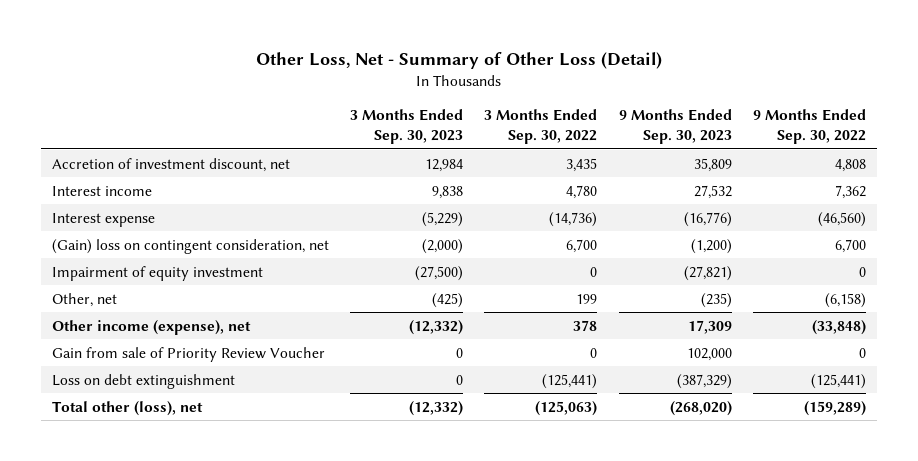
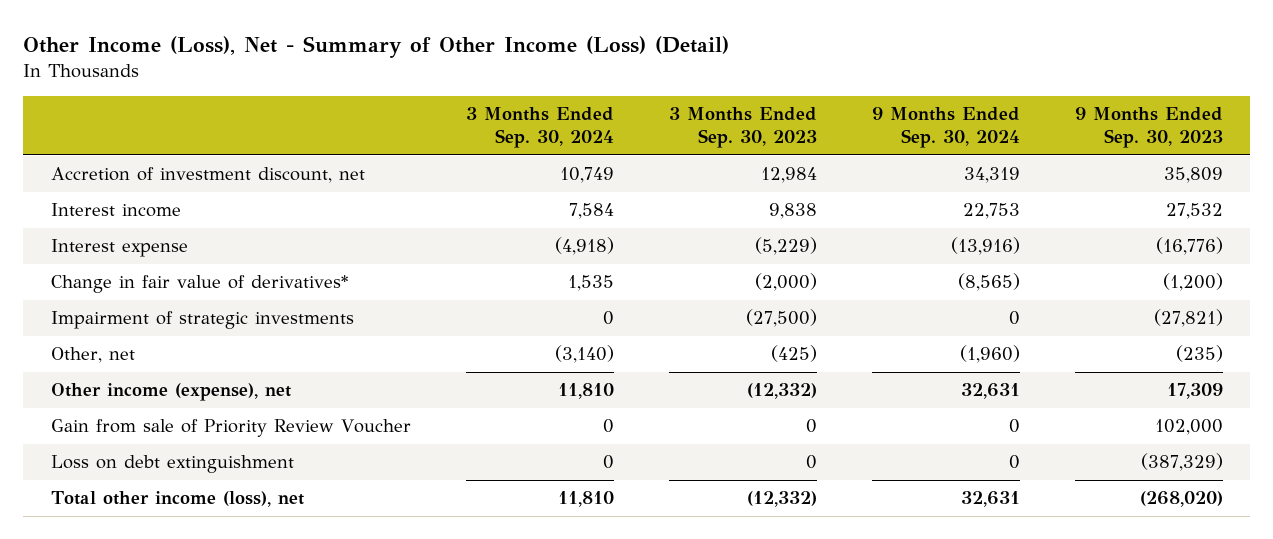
[255,52,662,70] Other Loss, Net - Summary of Other Loss (Detail) -> [23,36,730,59] Other Income (Loss), Net - Summary of Other Income (Loss) (Detail)
[484,109,598,145] 3 Months Ended Sep. 30, 2022 -> none
[753,109,867,145] 9 Months Ended Sep. 30, 2022 -> none
none -> [465,107,614,149] 3 Months Ended Sep. 30, 2024
none -> [871,107,1020,149] 9 Months Ended Sep. 30, 2024
[51,238,329,254] (Gain) loss on contingent consideration, net -> [50,275,348,294] Change in fair value of derivatives*
[51,265,263,281] Impairment of equity investment -> [50,311,354,330] Impairment of strategic investments
[51,400,203,416] Total other (loss), net -> [50,491,304,508] Total other income (loss), net

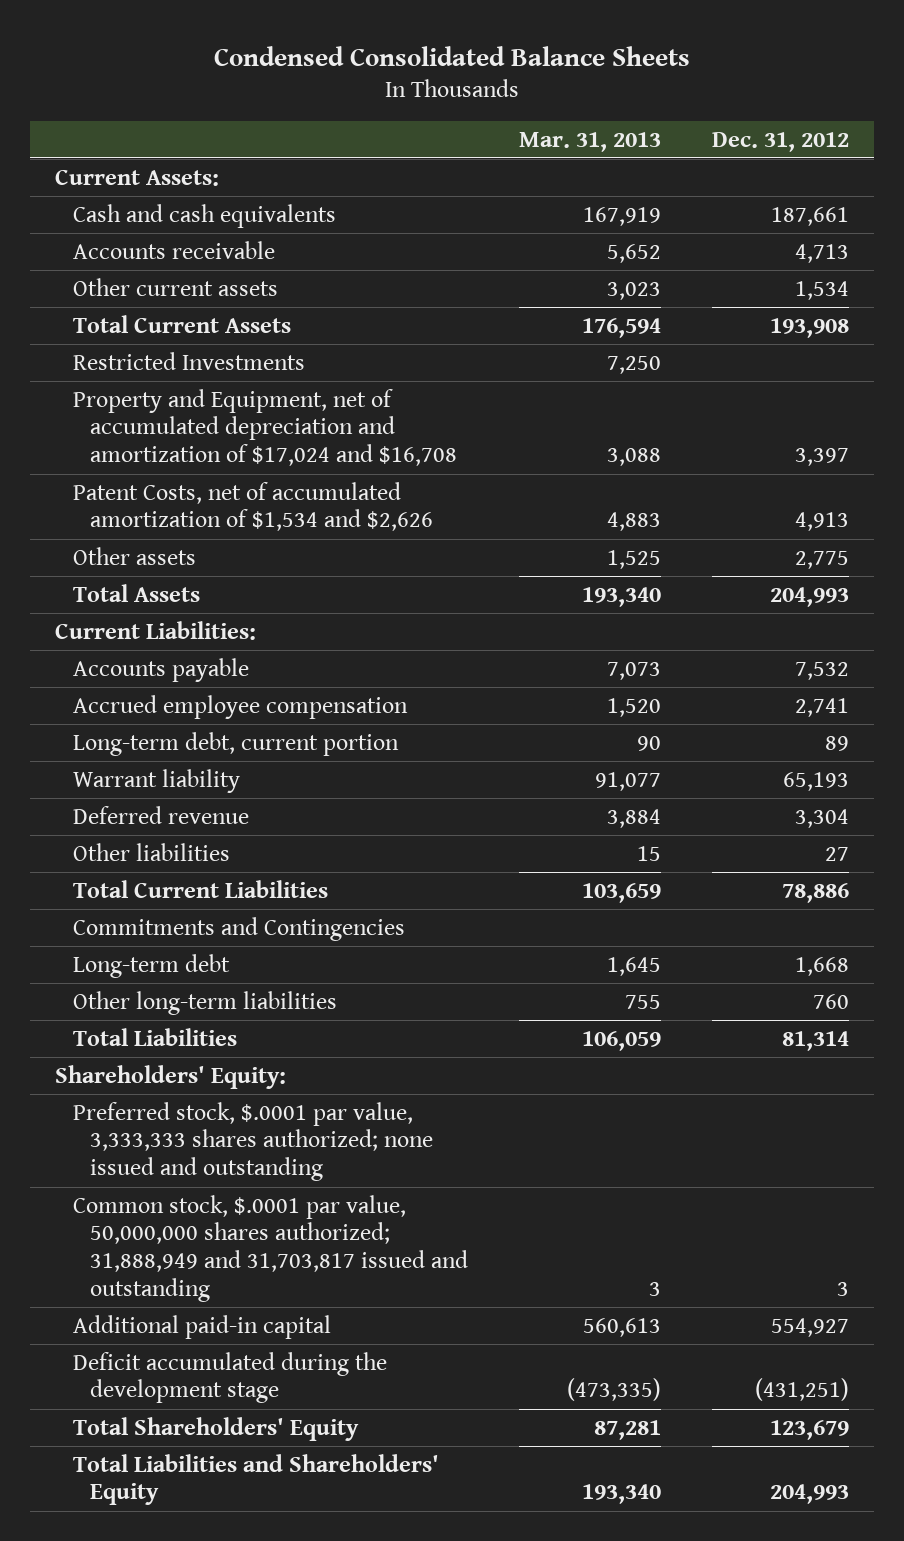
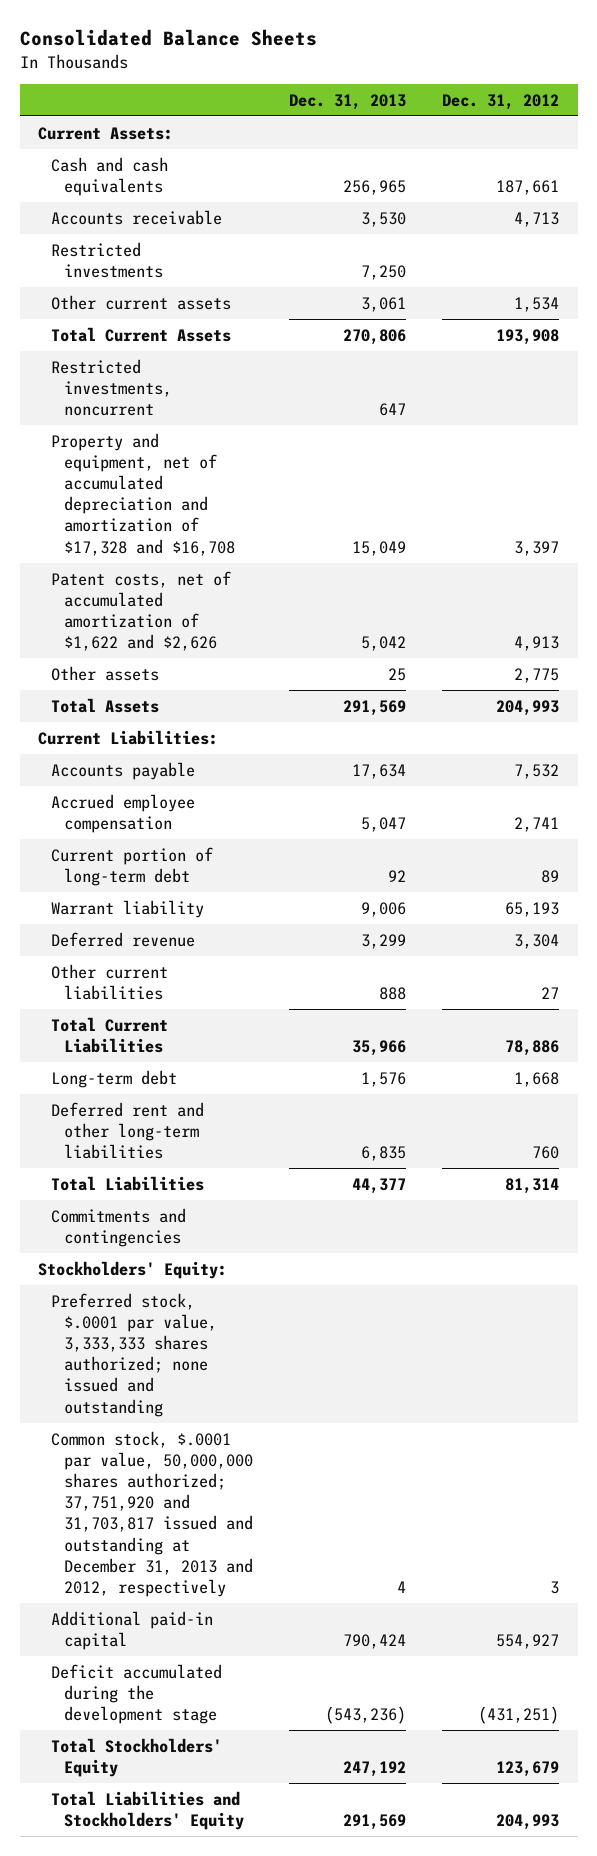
[213,45,690,66] Condensed Consolidated Balance Sheets -> [19,29,317,47] Consolidated Balance Sheets
[518,131,661,152] Mar. 31, 2013 -> none
none -> [289,93,407,110] Dec. 31, 2013
none -> [51,241,164,278] Restricted investments
[72,351,305,370] Restricted Investments -> [51,358,173,416] Restricted investments, noncurrent
[72,388,458,467] Property and Equipment, net of accumulated depreciation and amortization of $17,024 and $16,708 -> [51,432,236,556] Property and equipment, net of accumulated depreciation and amortization of $17,328 and $16,708
[72,481,434,532] Patent Costs, net of accumulated amortization of $1,534 and $2,626 -> [51,570,232,652] Patent costs, net of accumulated amortization of $1,622 and $2,626
[72,731,399,756] Long-term debt, current portion -> [51,846,214,886] Current portion of long-term debt
[72,842,230,861] Other liabilities -> [51,963,169,1000] Other current liabilities
[72,916,405,941] Commitments and Contingencies -> none
[72,990,337,1015] Other long-term liabilities -> [51,1101,205,1159] Deferred rent and other long-term liabilities
none -> [51,1207,187,1247] Commitments and contingencies
[55,1064,287,1089] Shareholders' Equity: -> [38,1260,228,1279] Stockholders' Equity:
[72,1194,469,1302] Common stock, $.0001 par value, 50,000,000 shares authorized; 31,888,949 and 31,703,817 issued and outstanding -> [51,1430,254,1598] Common stock, $.0001 par value, 50,000,000 shares authorized; 37,751,920 and 31,703,817 issued and outstanding at December 31, 2013 and 2012, respectively
[72,1416,359,1441] Total Shareholders' Equity -> [51,1737,223,1777] Total Stockholders' Equity
[72,1453,439,1506] Total Liabilities and Shareholders' Equity -> [51,1790,245,1830] Total Liabilities and Stockholders' Equity

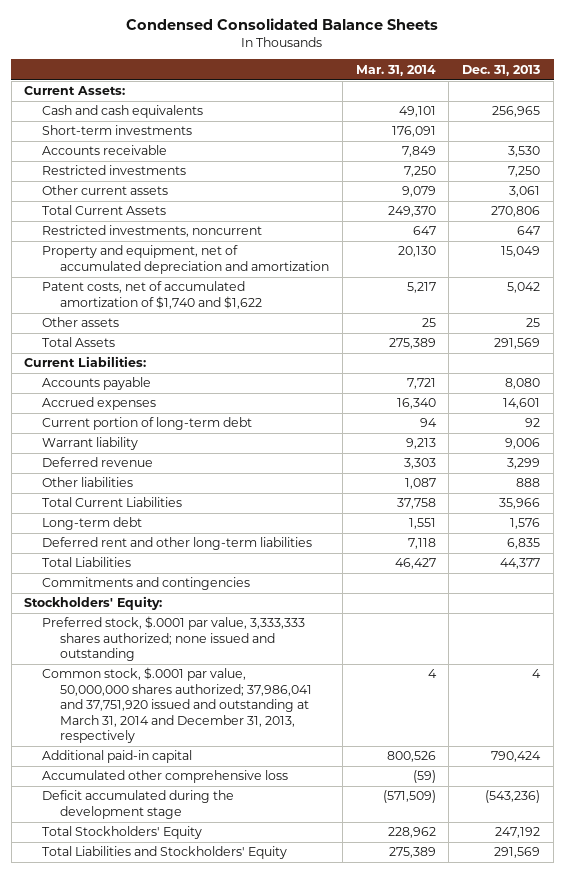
[19,29,317,47] Consolidated Balance Sheets -> [126,18,439,31] Condensed Consolidated Balance Sheets
[442,93,560,110] Dec. 31, 2012 -> none
none -> [355,64,436,76] Mar. 31, 2014
none -> [42,125,193,136] Short-term investments
[51,432,236,556] Property and equipment, net of accumulated depreciation and amortization of $17,328 and $16,708 -> [42,245,329,274] Property and equipment, net of accumulated depreciation and amortization
[51,570,232,652] Patent costs, net of accumulated amortization of $1,622 and $2,626 -> [42,281,262,309] Patent costs, net of accumulated amortization of $1,740 and $1,622
[51,793,196,833] Accrued employee compensation -> none
[352,763,407,779] 17,634 -> [505,378,541,390] 8,080
none -> [42,397,157,411] Accrued expenses
[51,963,169,1000] Other current liabilities -> [42,477,134,488] Other liabilities
[51,1430,254,1598] Common stock, $.0001 par value, 50,000,000 shares authorized; 37,751,920 and 31,703,817 issued and outstanding at December 31, 2013 and 2012, respectively -> [42,667,312,744] Common stock, $.0001 par value, 50,000,000 shares authorized; 37,986,041 and 37,751,920 issued and outstanding at March 31, 2014 and December 31, 2013, respectively
none -> [42,770,289,784] Accumulated other comprehensive loss

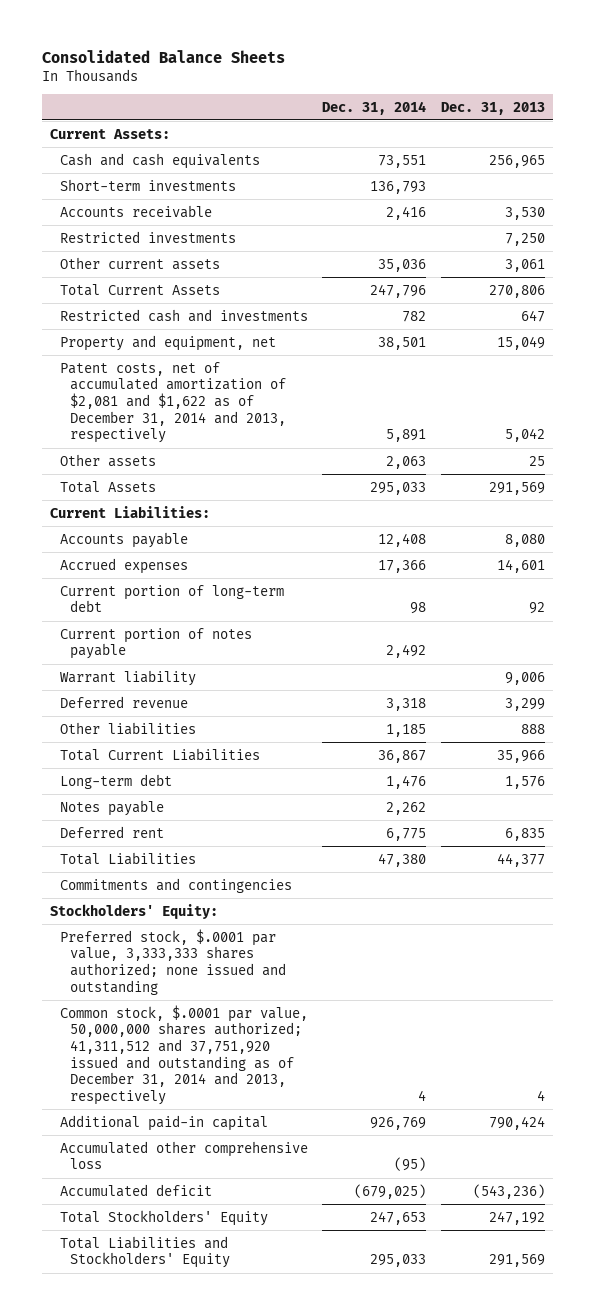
[126,18,439,31] Condensed Consolidated Balance Sheets -> [42,49,286,63] Consolidated Balance Sheets
[355,64,436,76] Mar. 31, 2014 -> none
none -> [322,100,427,115] Dec. 31, 2014
[42,225,263,238] Restricted investments, noncurrent -> [59,308,308,322] Restricted cash and investments
[42,245,329,274] Property and equipment, net of accumulated depreciation and amortization -> [59,334,276,351] Property and equipment, net
[42,281,262,309] Patent costs, net of accumulated amortization of $1,740 and $1,622 -> [59,361,286,444] Patent costs, net of accumulated amortization of $2,081 and $1,622 as of December 31, 2014 and 2013, respectively
none -> [59,627,252,660] Current portion of notes payable
none -> [59,799,164,816] Notes payable
[42,537,313,551] Deferred rent and other long-term liabilities -> [59,825,164,838] Deferred rent
[42,667,312,744] Common stock, $.0001 par value, 50,000,000 shares authorized; 37,986,041 and 37,751,920 issued and outstanding at March 31, 2014 and December 31, 2013, respectively -> [59,1004,308,1106] Common stock, $.0001 par value, 50,000,000 shares authorized; 41,311,512 and 37,751,920 issued and outstanding as of December 31, 2014 and 2013, respectively
[42,790,235,819] Deficit accumulated during the development stage -> [59,1183,212,1197] Accumulated deficit

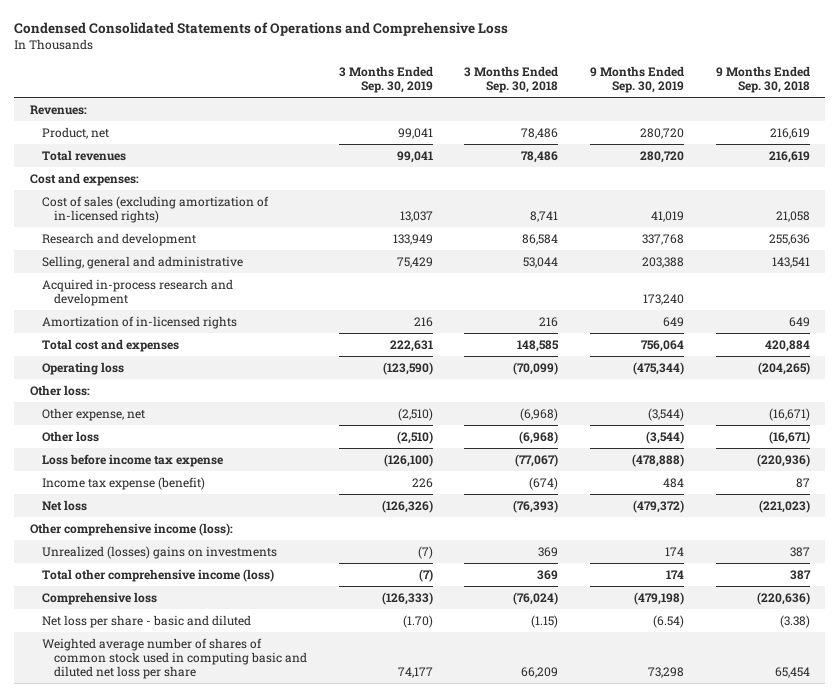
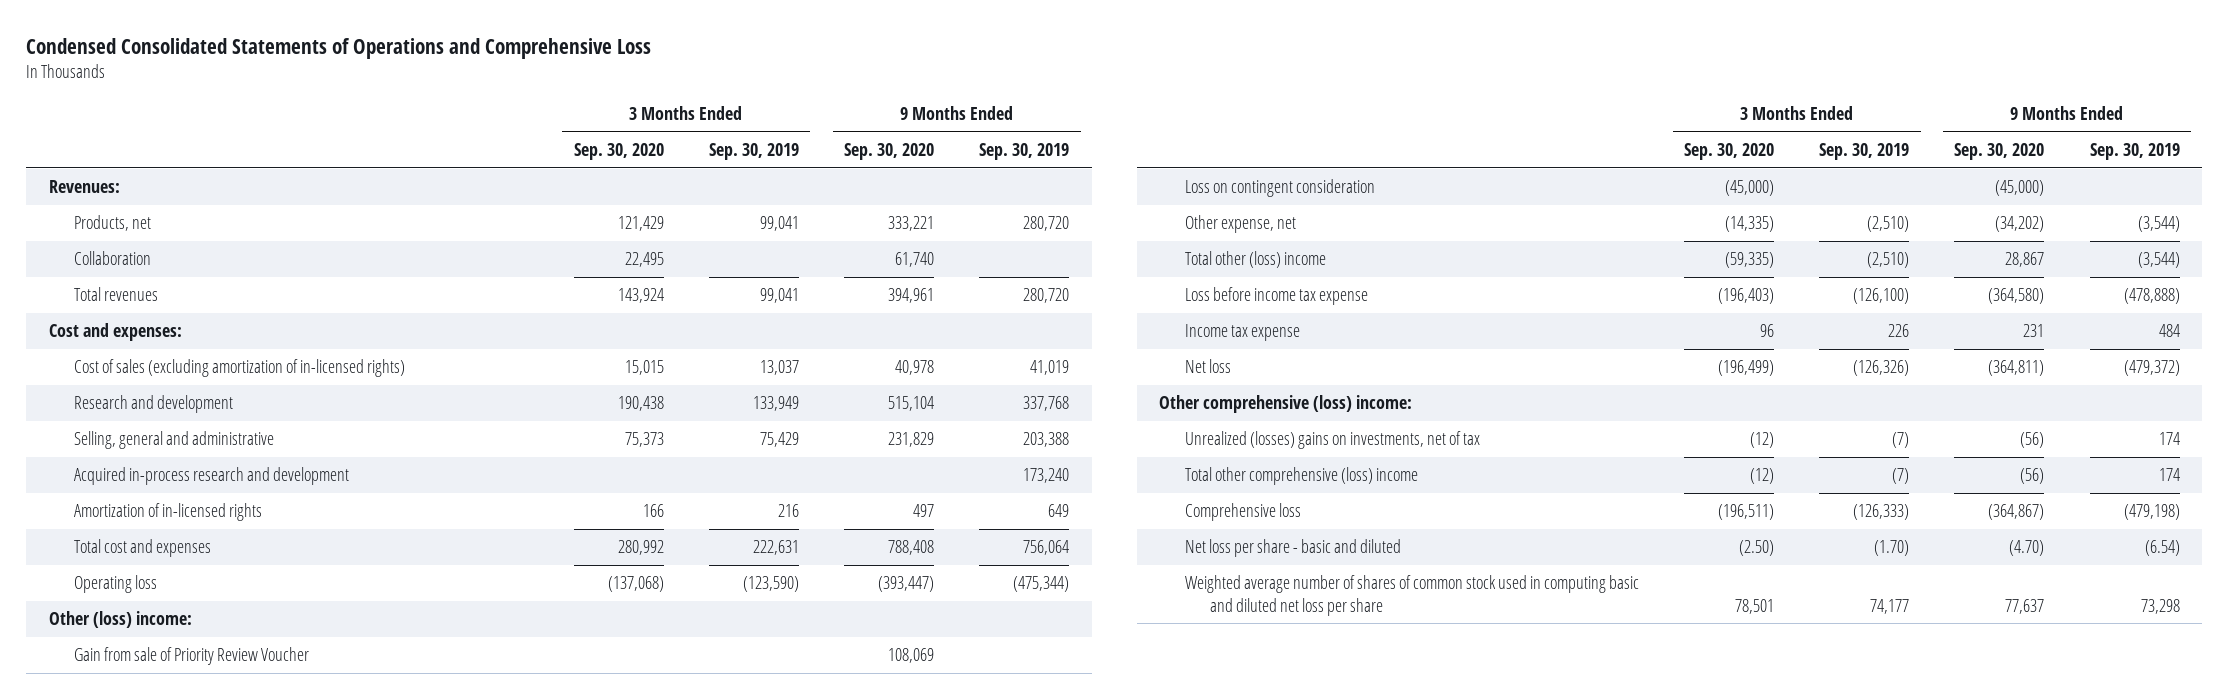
[464,66,559,94] 3 Months Ended Sep. 30, 2018 -> none
[715,66,810,94] 9 Months Ended Sep. 30, 2018 -> none
none -> [573,143,664,161] Sep. 30, 2020
none -> [844,143,935,161] Sep. 30, 2020
[41,126,109,139] Product, net -> [74,215,152,232] Products, net
none -> [74,251,152,266] Collaboration
[29,384,90,396] Other loss: -> [48,611,192,629] Other (loss) income:
none -> [74,647,310,666] Gain from sale of Priority Review Voucher
none -> [1184,179,1375,198] Loss on contingent consideration
[41,430,99,442] Other loss -> [1184,251,1326,269] Total other (loss) income
[41,476,205,490] Income tax expense (benefit) -> [1184,324,1300,342] Income tax expense
[29,522,233,536] Other comprehensive income (loss): -> [1159,395,1413,414] Other comprehensive (loss) income:
[41,545,277,559] Unrealized (losses) gains on investments -> [1184,431,1480,450] Unrealized (losses) gains on investments, net of tax
[41,568,274,582] Total other comprehensive income (loss) -> [1184,467,1418,486] Total other comprehensive (loss) income

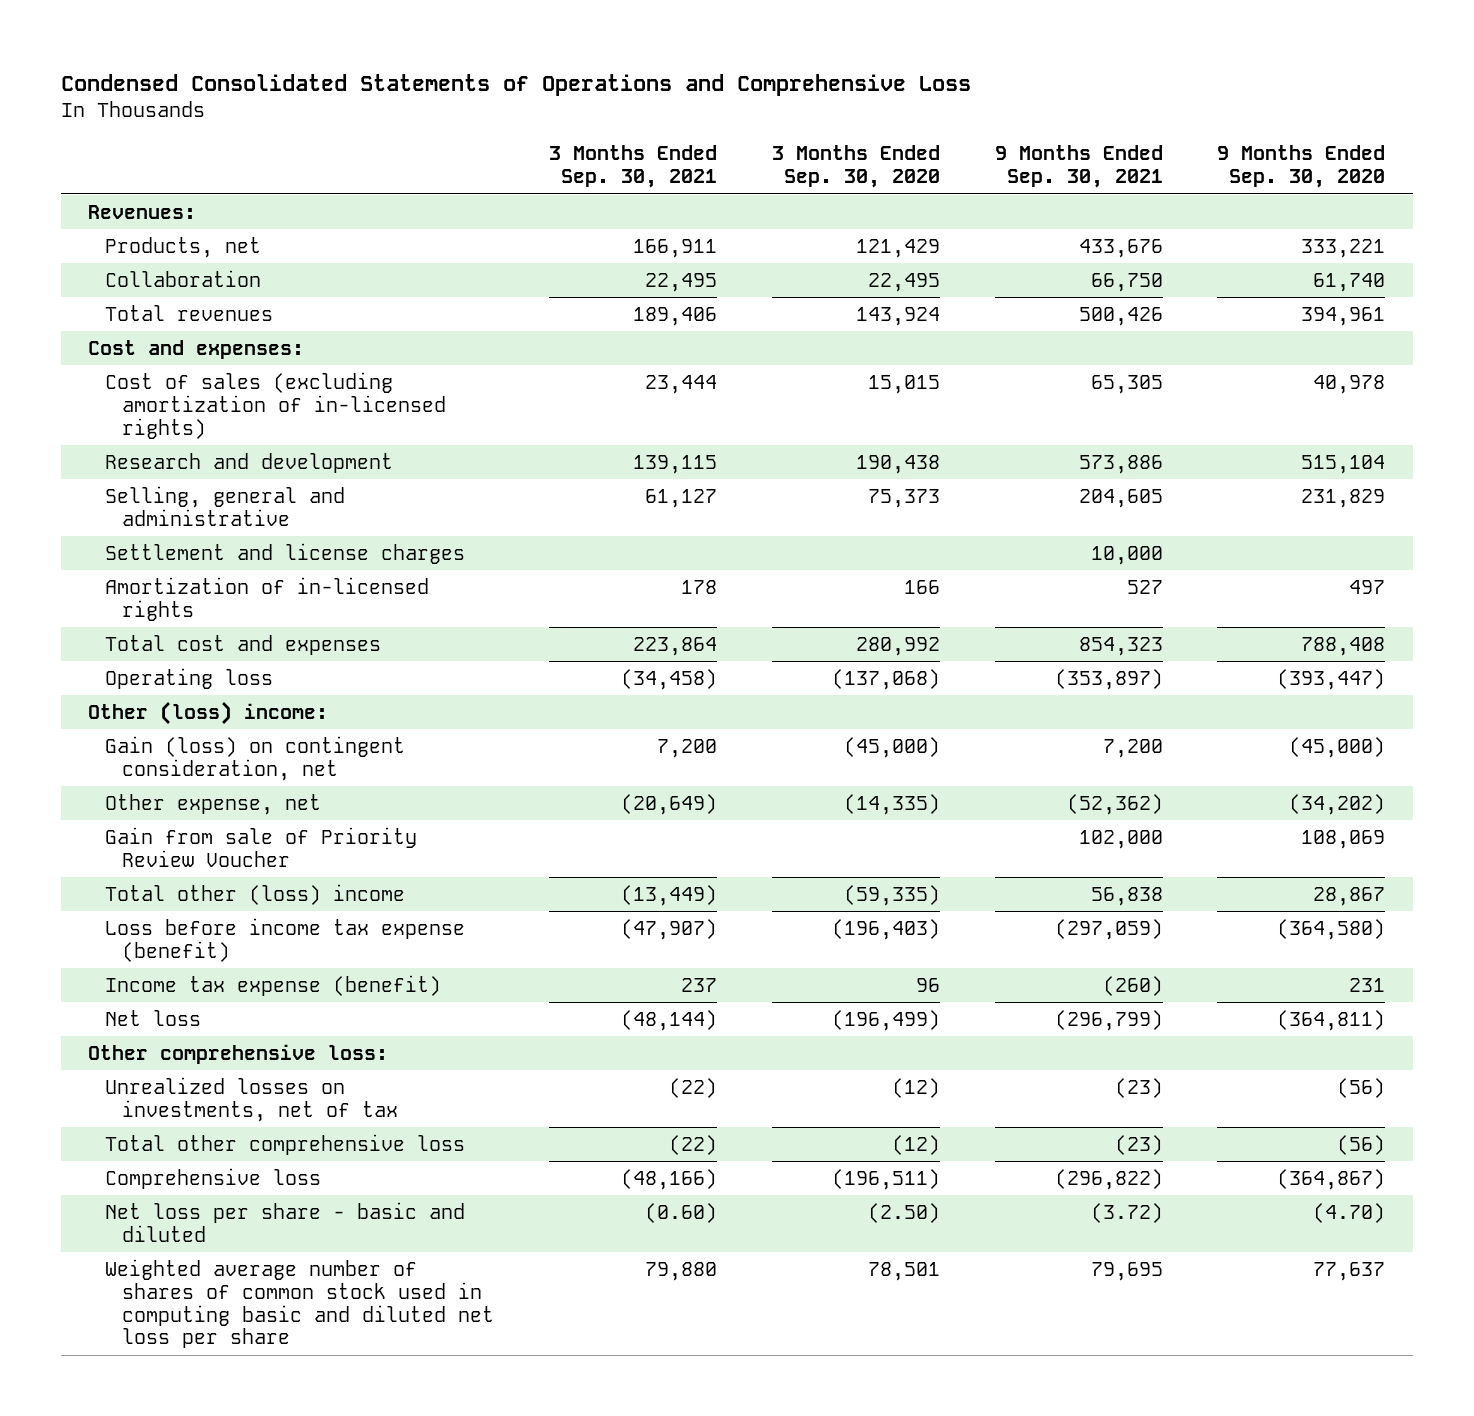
[708,143,799,161] Sep. 30, 2019 -> none
[979,143,1070,161] Sep. 30, 2019 -> none
none -> [549,145,718,189] 3 Months Ended Sep. 30, 2021
none -> [994,145,1163,189] 9 Months Ended Sep. 30, 2021
[74,467,350,486] Acquired in-process research and development -> none
none -> [105,542,466,564] Settlement and license charges
[1184,179,1375,198] Loss on contingent consideration -> [105,735,406,781] Gain (loss) on contingent consideration, net
[74,647,310,666] Gain from sale of Priority Review Voucher -> [105,826,418,867] Gain from sale of Priority Review Voucher
[1184,287,1368,306] Loss before income tax expense -> [105,917,466,962] Loss before income tax expense (benefit)
[1184,324,1300,342] Income tax expense -> [105,974,442,996] Income tax expense (benefit)
[1159,395,1413,414] Other comprehensive (loss) income: -> [88,1043,389,1064] Other comprehensive loss:
[1184,431,1480,450] Unrealized (losses) gains on investments, net of tax -> [105,1076,399,1122] Unrealized losses on investments, net of tax
[1184,467,1418,486] Total other comprehensive (loss) income -> [105,1133,466,1155] Total other comprehensive loss

